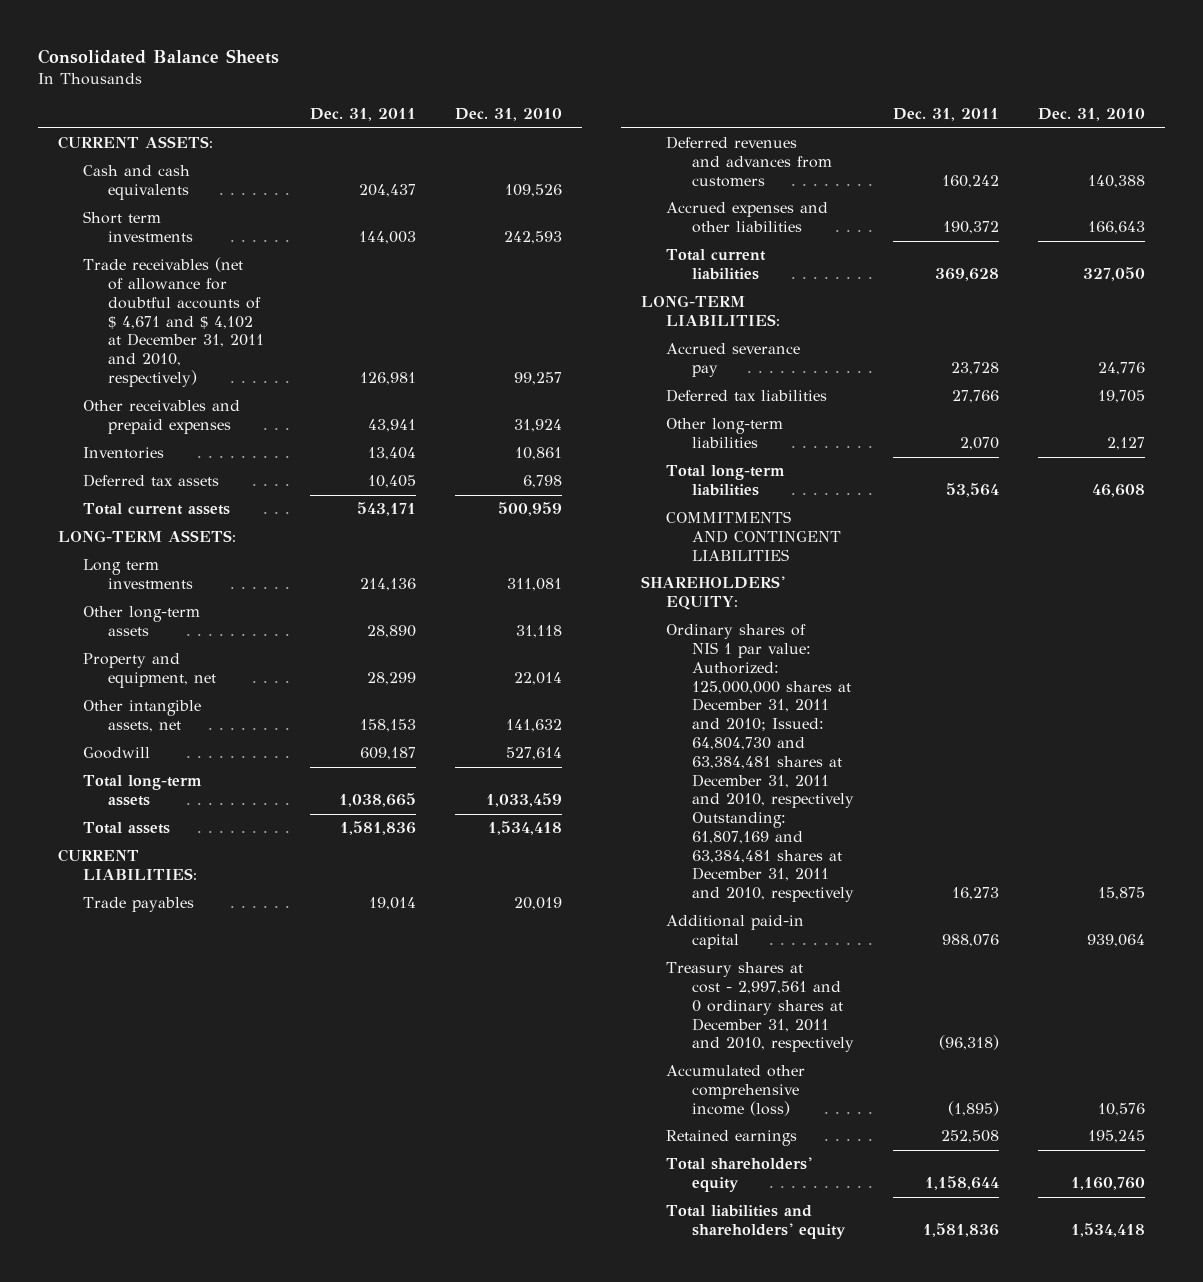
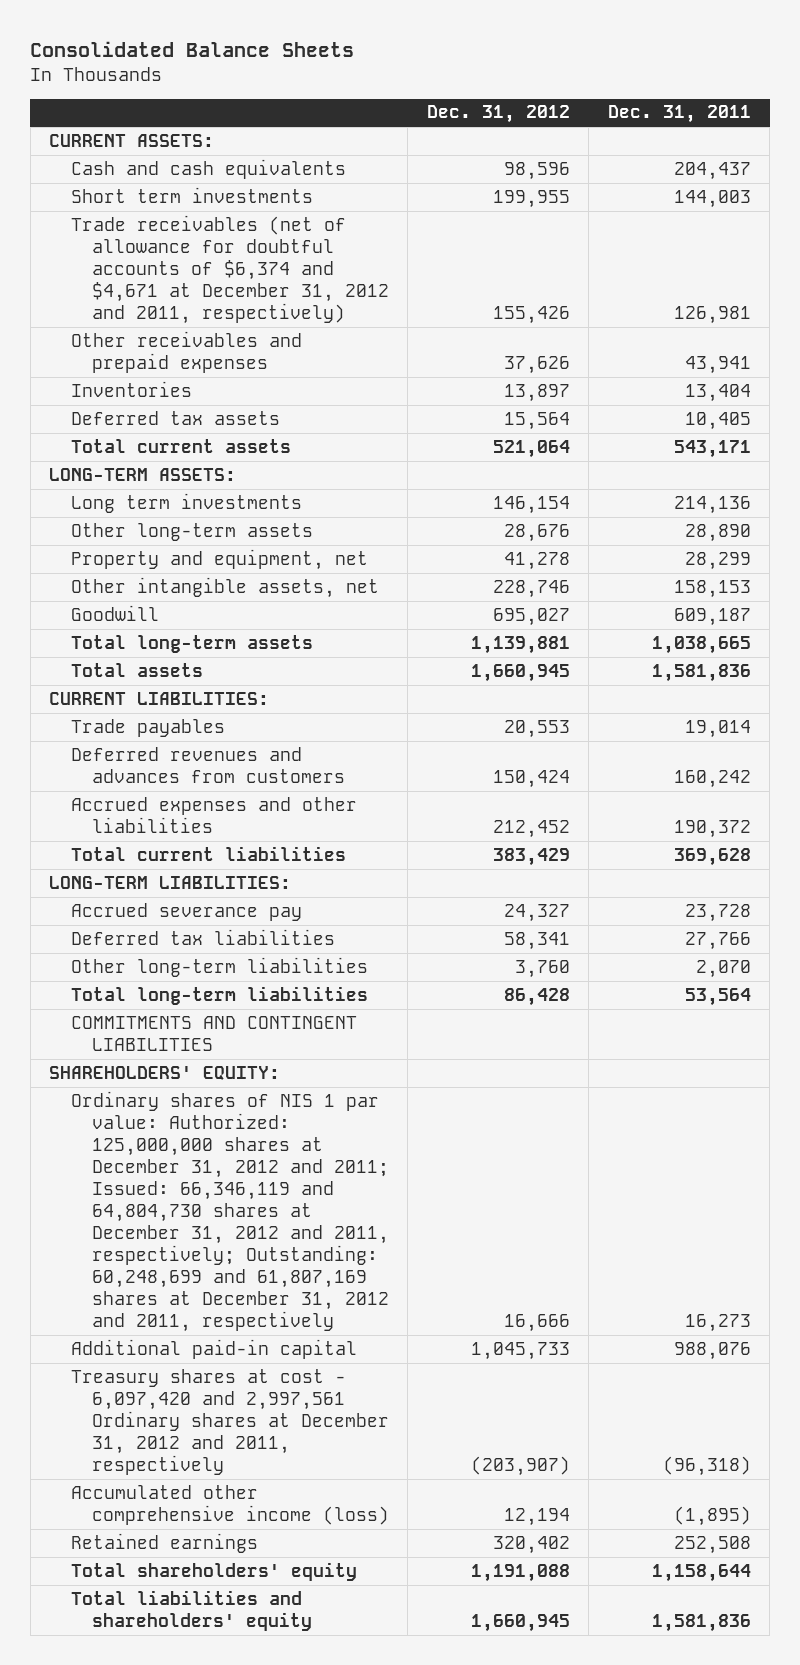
[454,108,562,122] Dec. 31, 2010 -> none
none -> [426,105,570,124] Dec. 31, 2012
[82,257,265,388] Trade receivables (net of allowance for doubtful accounts of $ 4,671 and $ 4,102 at December 31, 2011 and 2010, respectively) -> [70,214,390,325] Trade receivables (net of allowance for doubtful accounts of $6,374 and $4,671 at December 31, 2012 and 2011, respectively)
[666,624,854,903] Ordinary shares of NIS 1 par value: Authorized: 125,000,000 shares at December 31, 2011 and 2010; Issued: 64,804,730 and 63,384,481 shares at December 31, 2011 and 2010, respectively Outstanding: 61,807,169 and 63,384,481 shares at December 31, 2011 and 2010, respectively -> [70,1090,390,1333] Ordinary shares of NIS 1 par value: Authorized: 125,000,000 shares at December 31, 2012 and 2011; Issued: 66,346,119 and 64,804,730 shares at December 31, 2012 and 2011, respectively; Outstanding: 60,248,699 and 61,807,169 shares at December 31, 2012 and 2011, respectively
[666,962,854,1053] Treasury shares at cost - 2,997,561 and 0 ordinary shares at December 31, 2011 and 2010, respectively -> [70,1368,390,1476] Treasury shares at cost - 6,097,420 and 2,997,561 Ordinary shares at December 31, 2012 and 2011, respectively

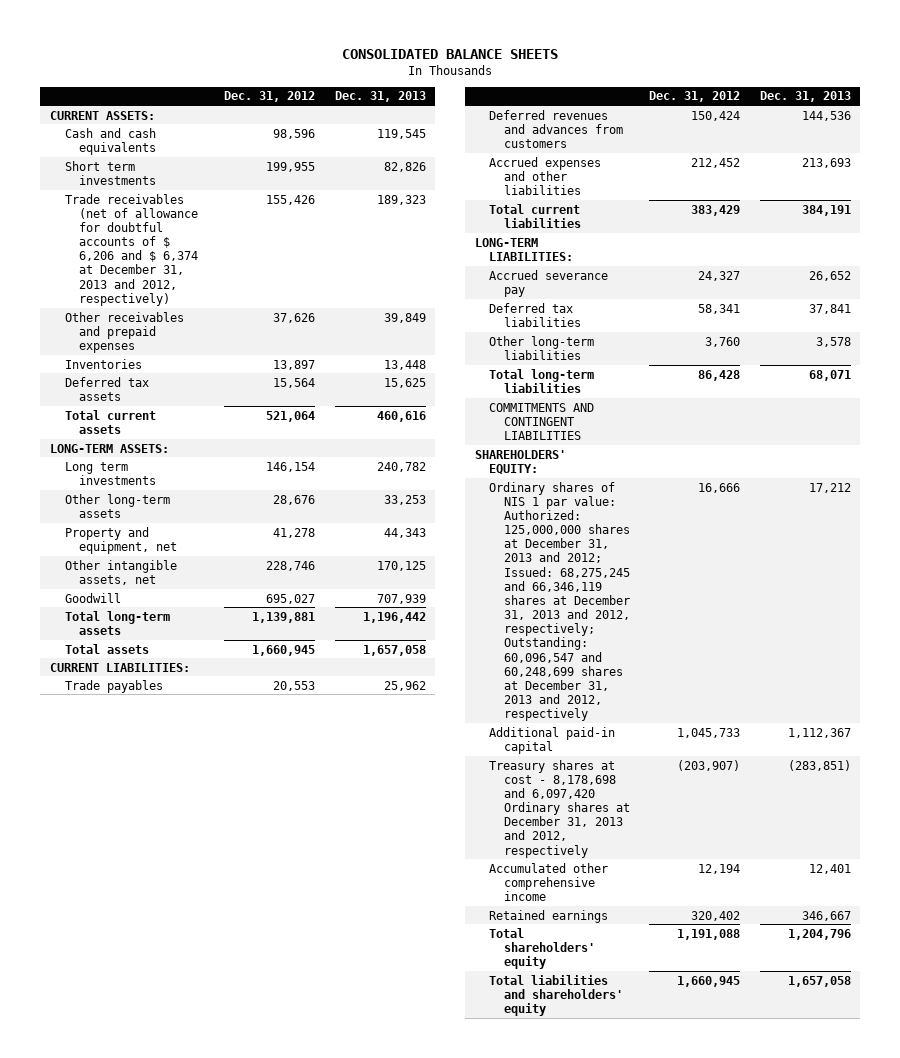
[30,41,355,58] Consolidated Balance Sheets -> [342,48,559,59] CONSOLIDATED BALANCE SHEETS
[607,105,751,124] Dec. 31, 2011 -> none
none -> [334,91,426,103] Dec. 31, 2013
[70,214,390,325] Trade receivables (net of allowance for doubtful accounts of $6,374 and $4,671 at December 31, 2012 and 2011, respectively) -> [64,193,199,306] Trade receivables (net of allowance for doubtful accounts of $ 6,206 and $ 6,374 at December 31, 2013 and 2012, respectively)
[70,1090,390,1333] Ordinary shares of NIS 1 par value: Authorized: 125,000,000 shares at December 31, 2012 and 2011; Issued: 66,346,119 and 64,804,730 shares at December 31, 2012 and 2011, respectively; Outstanding: 60,248,699 and 61,807,169 shares at December 31, 2012 and 2011, respectively -> [489,481,631,722] Ordinary shares of NIS 1 par value: Authorized: 125,000,000 shares at December 31, 2013 and 2012; Issued: 68,275,245 and 66,346,119 shares at December 31, 2013 and 2012, respectively; Outstanding: 60,096,547 and 60,248,699 shares at December 31, 2013 and 2012, respectively
[70,1368,390,1476] Treasury shares at cost - 6,097,420 and 2,997,561 Ordinary shares at December 31, 2012 and 2011, respectively -> [489,759,631,858] Treasury shares at cost - 8,178,698 and 6,097,420 Ordinary shares at December 31, 2013 and 2012, respectively
[70,1484,390,1525] Accumulated other comprehensive income (loss) -> [489,862,609,901] Accumulated other comprehensive income

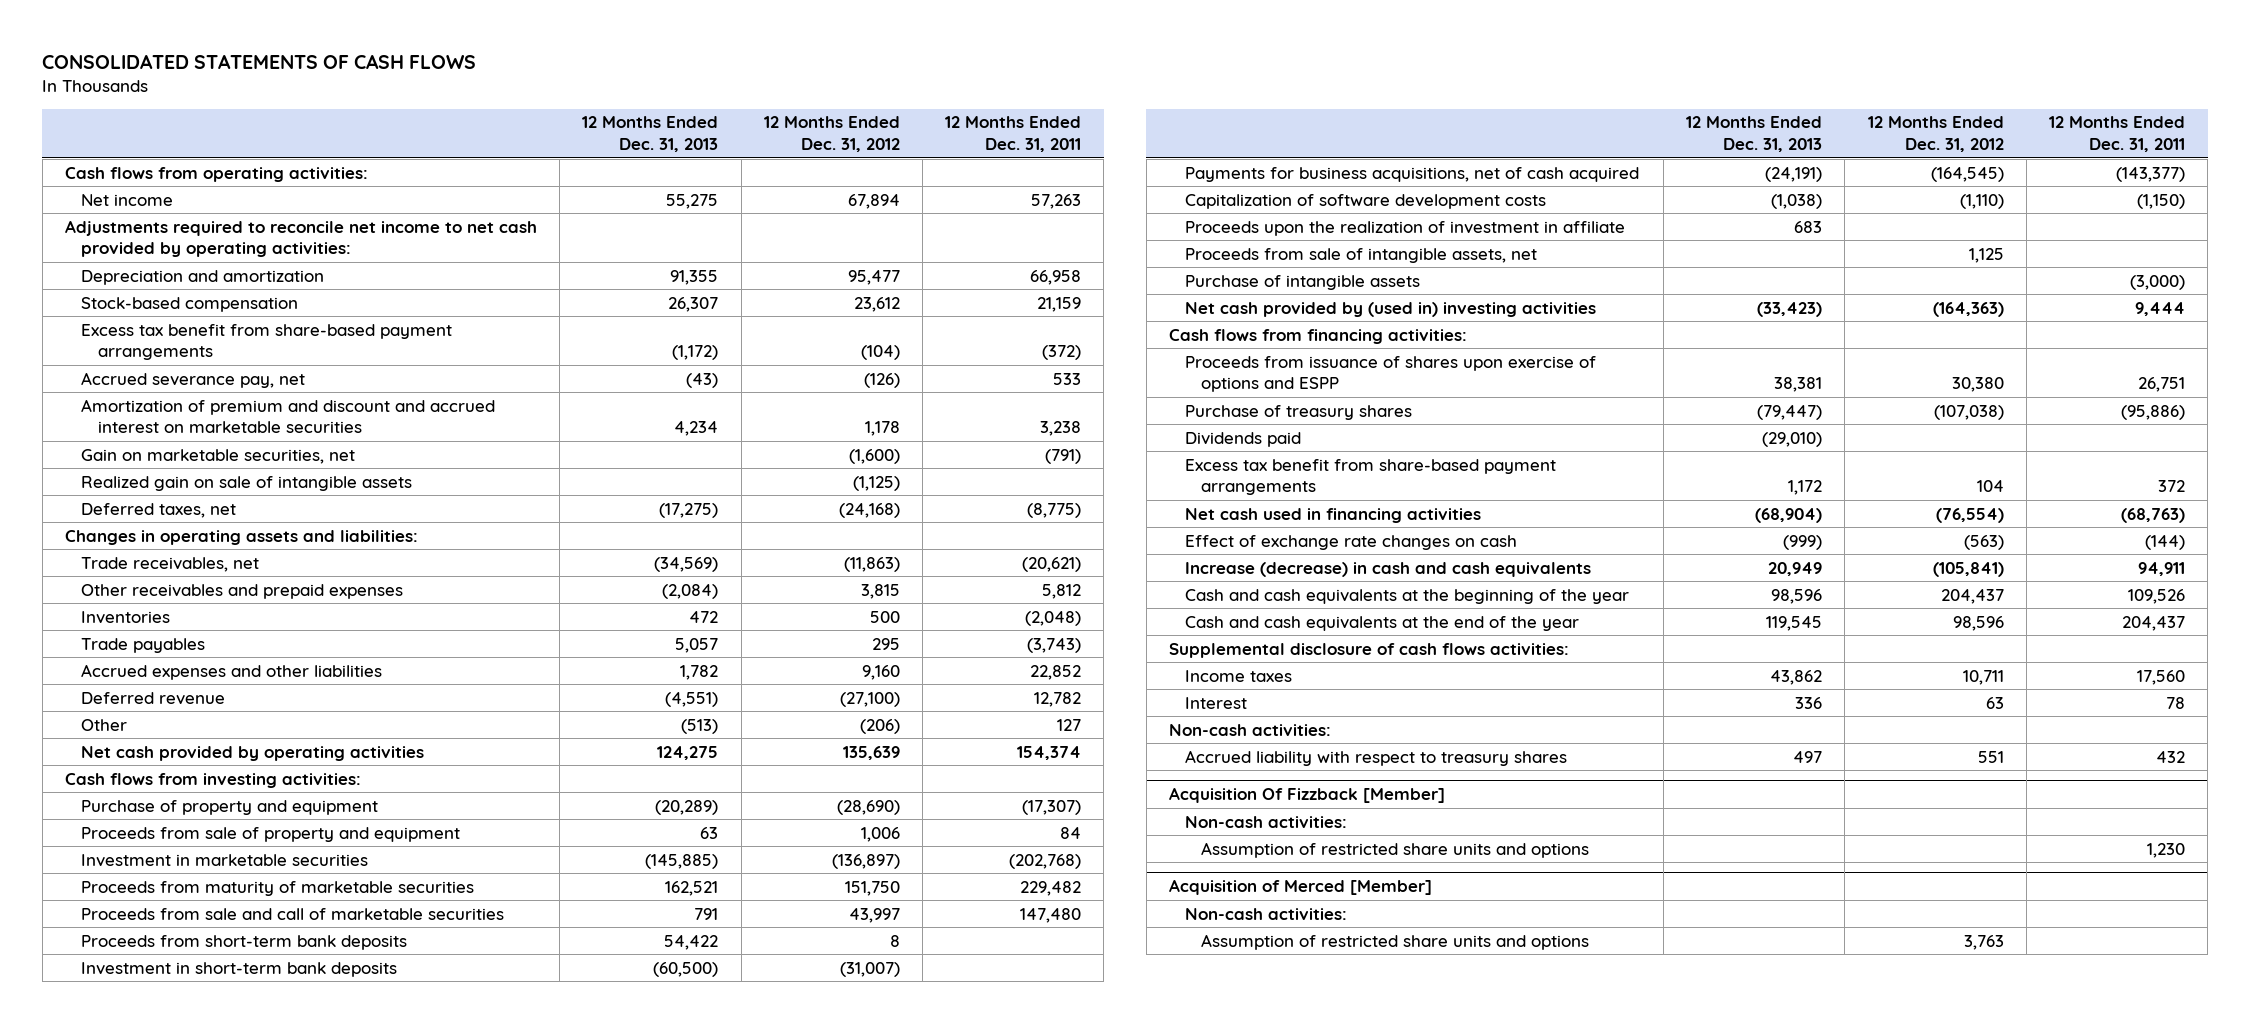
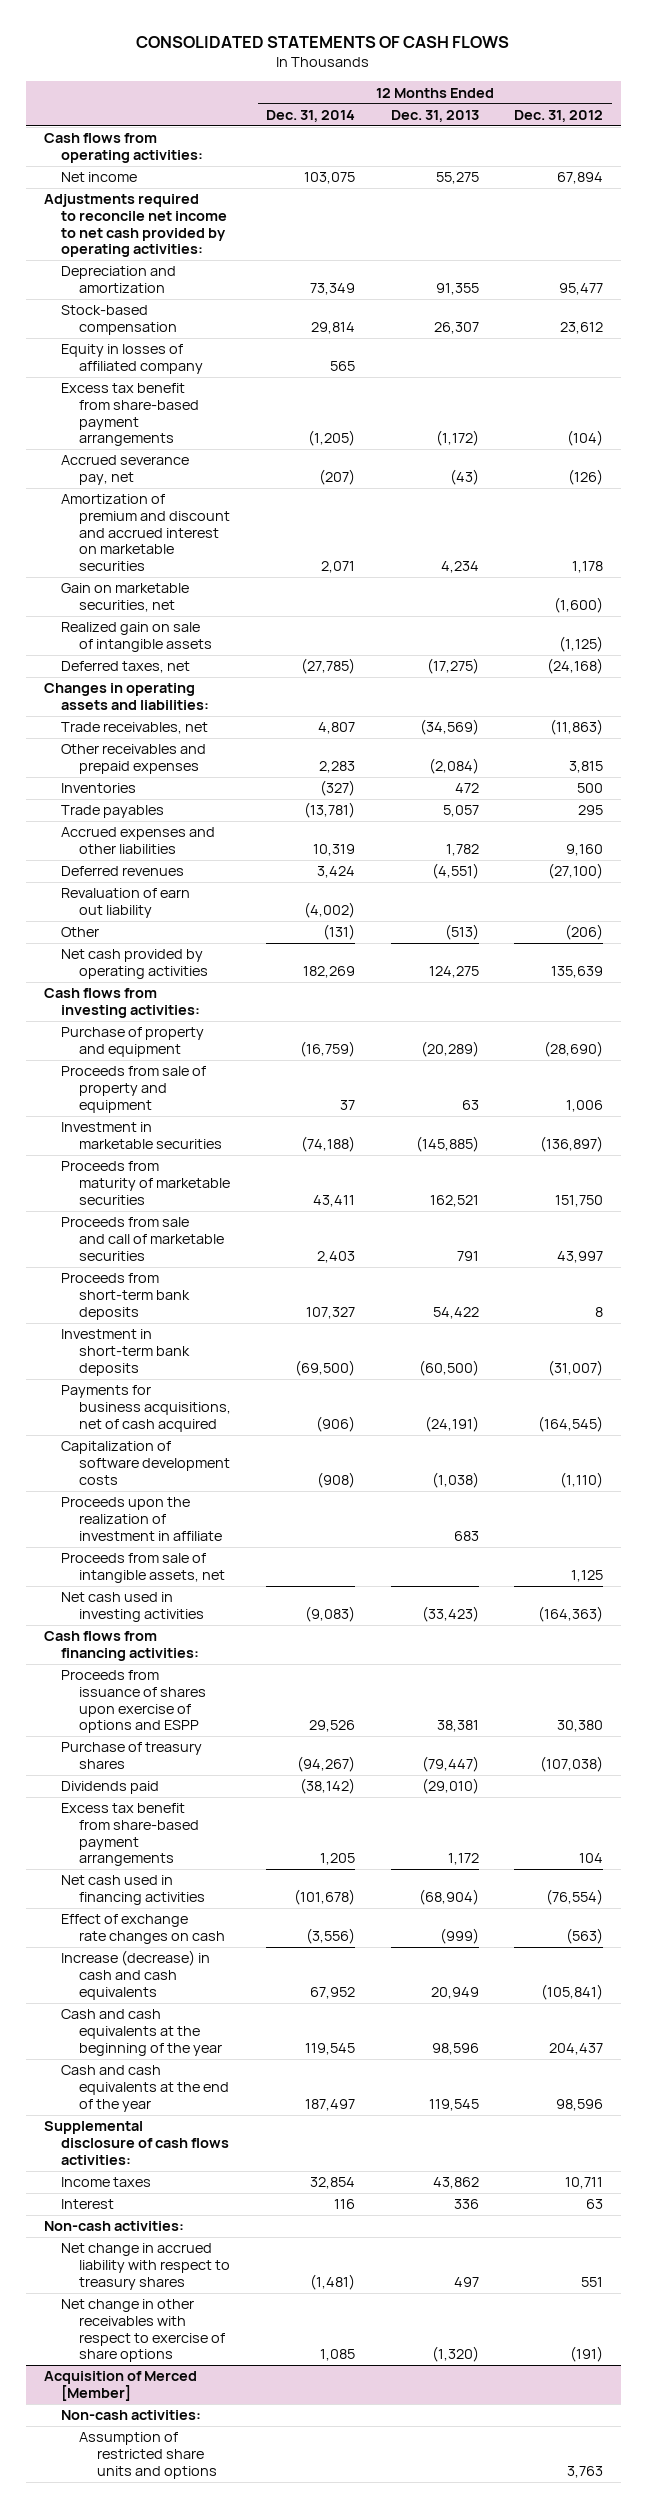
[945,116,1082,153] 12 Months Ended Dec. 31, 2011 -> none
none -> [266,109,356,122] Dec. 31, 2014
none -> [61,344,203,374] Equity in losses of affiliated company
[81,691,226,705] Deferred revenue -> [61,866,185,877] Deferred revenues
none -> [61,888,191,918] Revaluation of earn out liability
[1185,274,1421,290] Purchase of intangible assets -> none
[1185,301,1597,317] Net cash provided by (used in) investing activities -> [61,1592,204,1622] Net cash used in investing activities
[1168,787,1445,804] Acquisition Of Fizzback [Member] -> none
[1185,815,1348,828] Non-cash activities: -> none
[1201,841,1590,858] Assumption of restricted share units and options -> none
[1185,749,1568,766] Accrued liability with respect to treasury shares -> [61,2243,230,2290] Net change in accrued liability with respect to treasury shares
none -> [61,2299,225,2363] Net change in other receivables with respect to exercise of share options

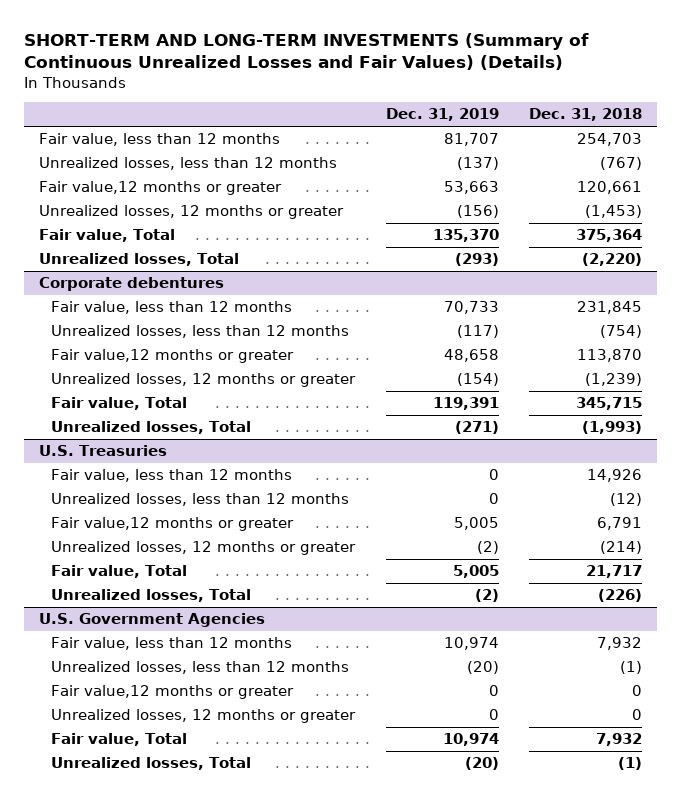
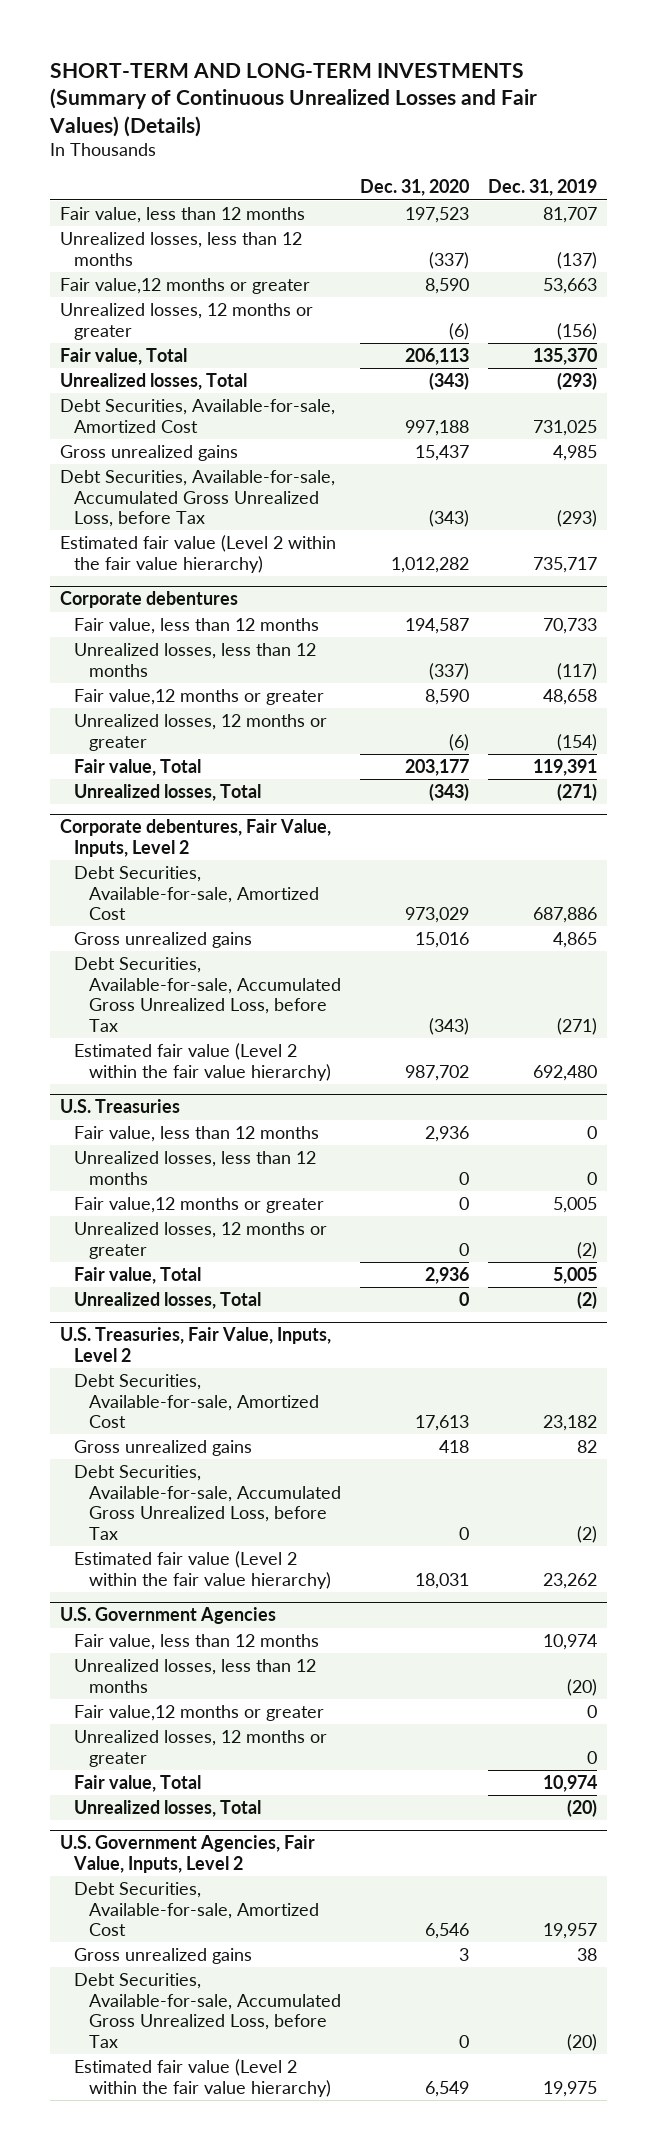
[528,108,642,122] Dec. 31, 2018 -> none
none -> [360,179,470,197] Dec. 31, 2020
none -> [59,399,335,433] Debt Securities, Available-for-sale, Amortized Cost
none -> [59,445,238,462] Gross unrealized gains
none -> [59,470,335,528] Debt Securities, Available-for-sale, Accumulated Gross Unrealized Loss, before Tax
none -> [59,535,336,573] Estimated fair value (Level 2 within the fair value hierarchy)
none -> [59,819,331,857] Corporate debentures, Fair Value, Inputs, Level 2
none -> [74,866,320,921] Debt Securities, Available-for-sale, Amortized Cost
none -> [74,932,253,949] Gross unrealized gains
none -> [74,957,342,1032] Debt Securities, Available-for-sale, Accumulated Gross Unrealized Loss, before Tax
none -> [74,1043,332,1081] Estimated fair value (Level 2 within the fair value hierarchy)
none -> [59,1327,331,1362] U.S. Treasuries, Fair Value, Inputs, Level 2
none -> [74,1374,320,1429] Debt Securities, Available-for-sale, Amortized Cost
none -> [74,1440,253,1457] Gross unrealized gains
none -> [74,1465,342,1540] Debt Securities, Available-for-sale, Accumulated Gross Unrealized Loss, before Tax
none -> [74,1551,332,1589] Estimated fair value (Level 2 within the fair value hierarchy)
none -> [59,1835,315,1873] U.S. Government Agencies, Fair Value, Inputs, Level 2
none -> [74,1882,320,1937] Debt Securities, Available-for-sale, Amortized Cost
none -> [74,1948,253,1965] Gross unrealized gains
none -> [74,1973,342,2048] Debt Securities, Available-for-sale, Accumulated Gross Unrealized Loss, before Tax
none -> [74,2059,332,2097] Estimated fair value (Level 2 within the fair value hierarchy)

